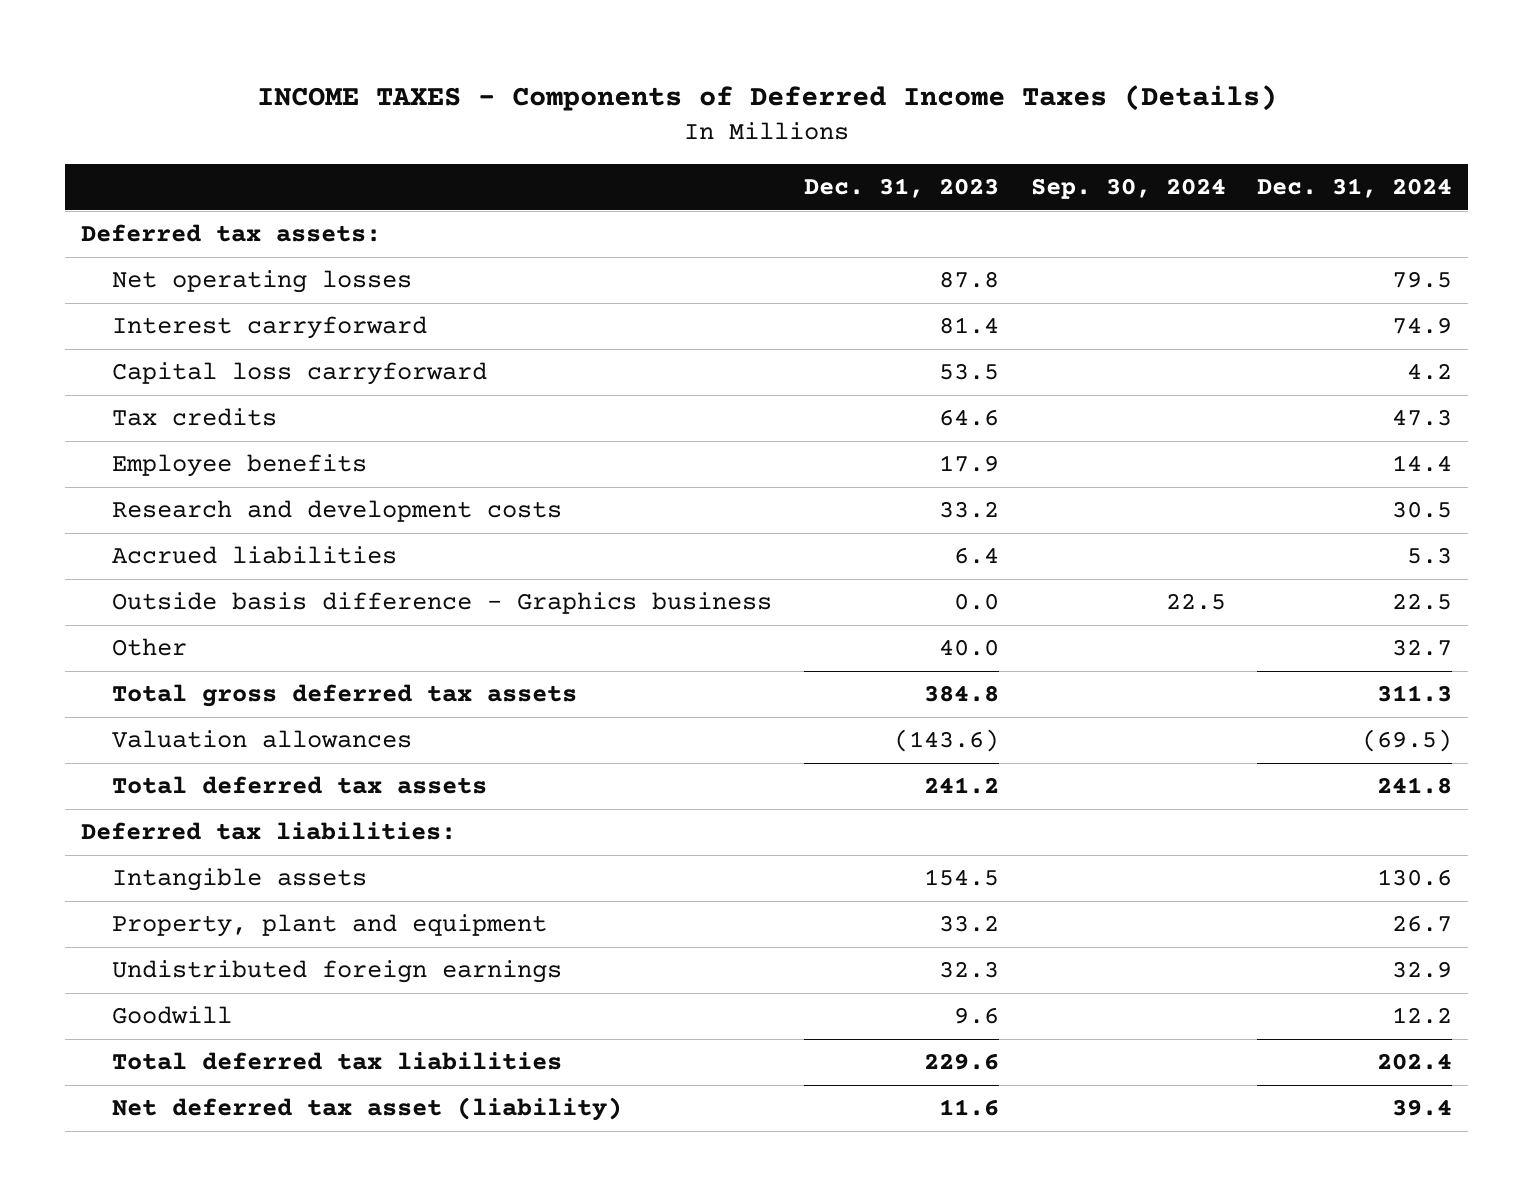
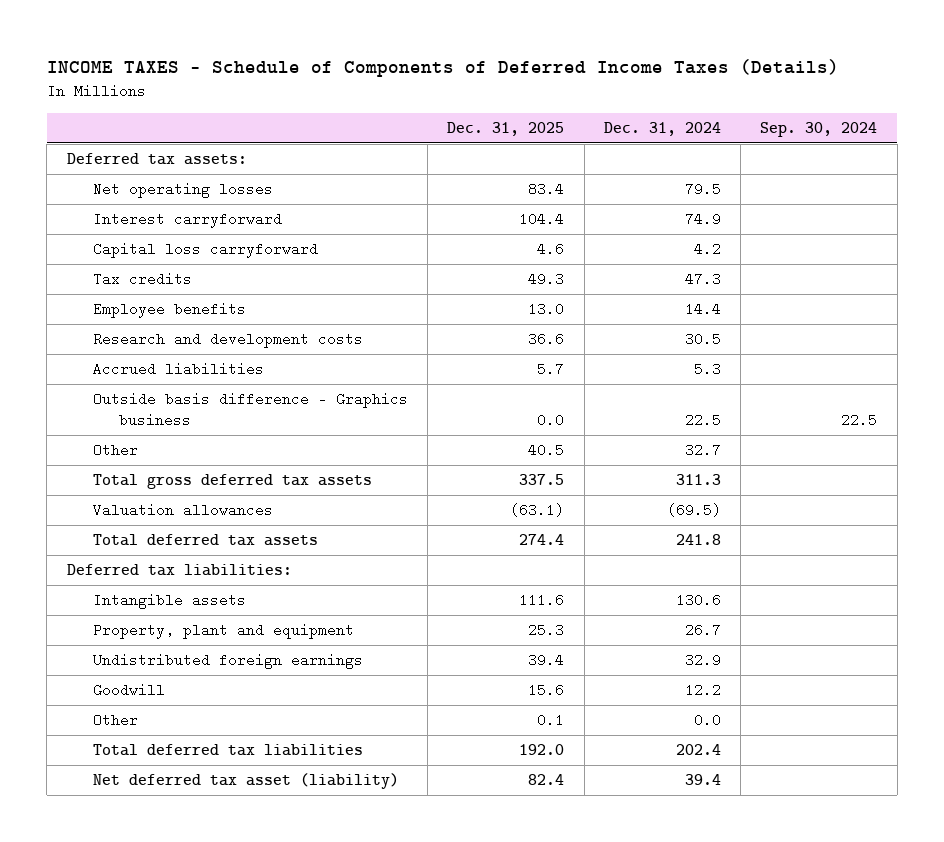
[256,84,1277,111] INCOME TAXES - Components of Deferred Income Taxes (Details) -> [46,59,839,78] INCOME TAXES - Schedule of Components of Deferred Income Taxes (Details)
[803,178,999,199] Dec. 31, 2023 -> none
none -> [447,122,565,137] Dec. 31, 2025
none -> [92,713,138,728] Other

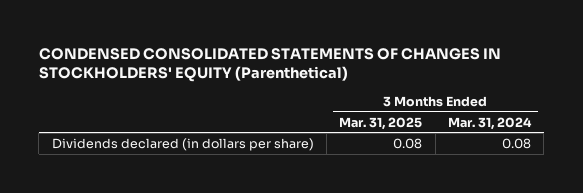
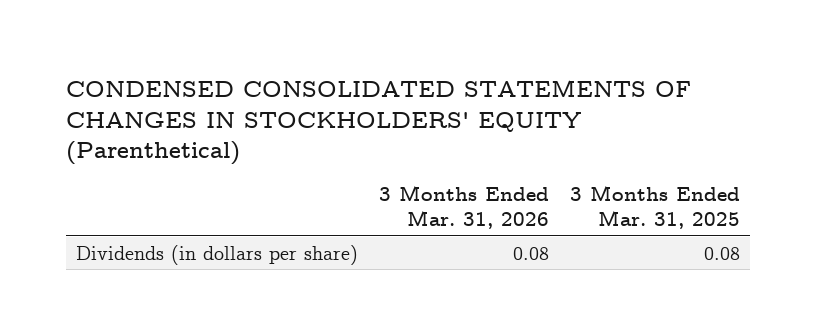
[448,116,533,130] Mar. 31, 2024 -> none
none -> [379,185,550,230] 3 Months Ended Mar. 31, 2026
[51,137,314,151] Dividends declared (in dollars per share) -> [76,245,359,266] Dividends (in dollars per share)

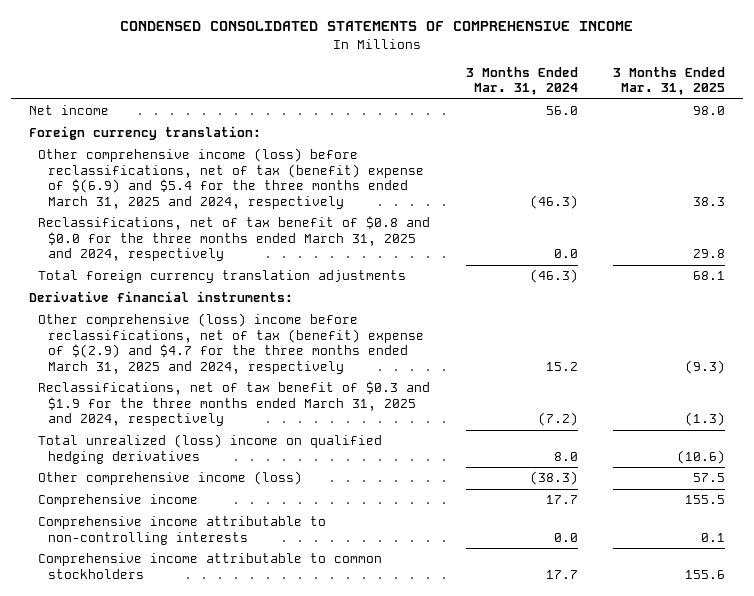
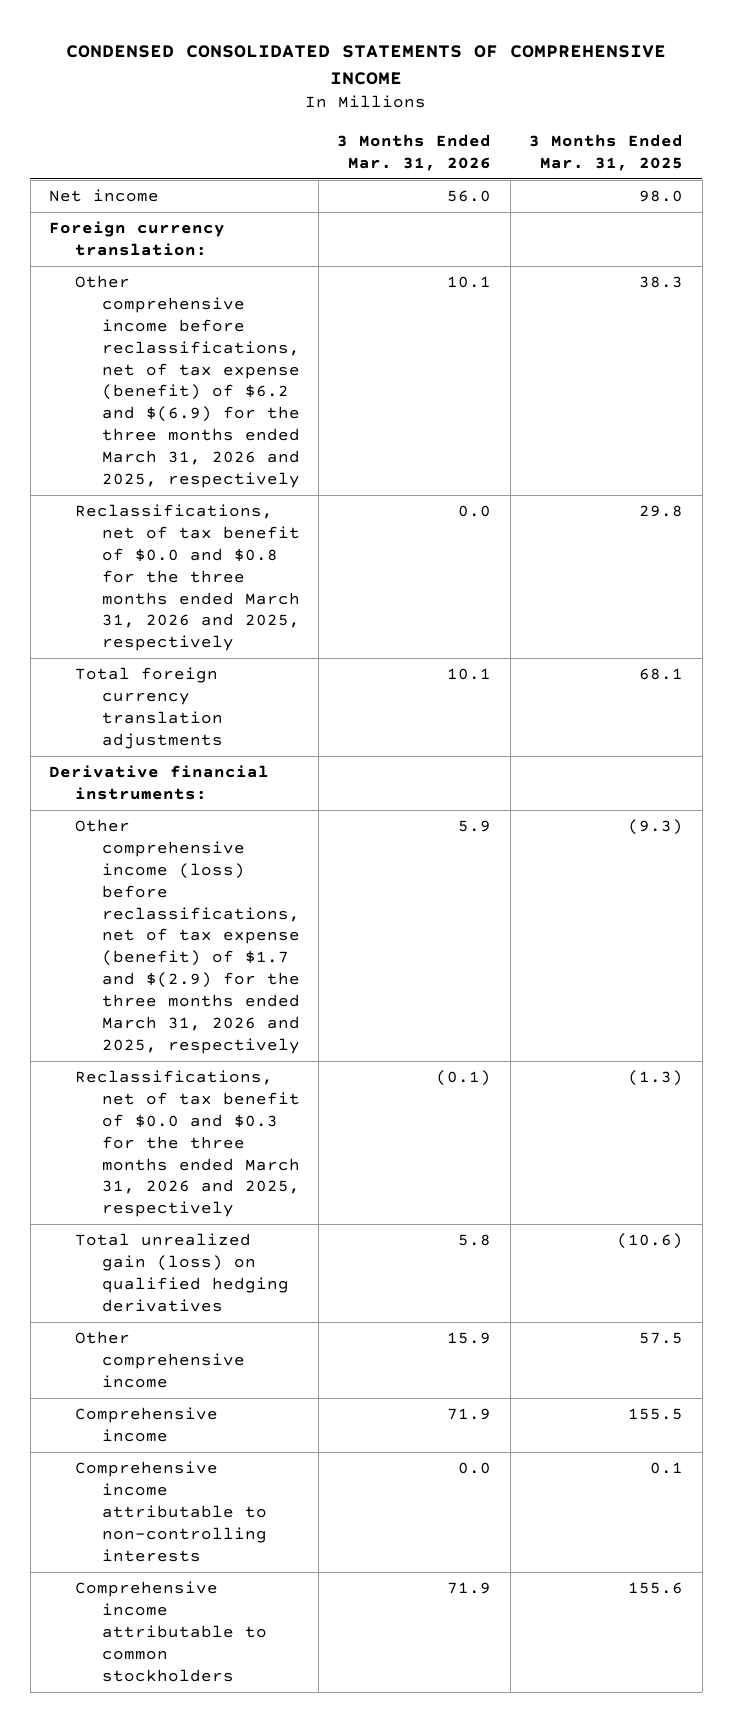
[465,66,578,96] 3 Months Ended Mar. 31, 2024 -> none
none -> [337,133,492,171] 3 Months Ended Mar. 31, 2026
[38,148,424,209] Other comprehensive income (loss) before reclassifications, net of tax (benefit) expense of $(6.9) and $5.4 for the three months ended March 31, 2025 and 2024, respectively -> [75,275,300,488] Other comprehensive income before reclassifications, net of tax expense (benefit) of $6.2 and $(6.9) for the three months ended March 31, 2026 and 2025, respectively
[38,216,431,262] Reclassifications, net of tax benefit of $0.8 and $0.0 for the three months ended March 31, 2025 and 2024, respectively -> [75,504,300,652] Reclassifications, net of tax benefit of $0.0 and $0.8 for the three months ended March 31, 2026 and 2025, respectively
[38,313,424,374] Other comprehensive (loss) income before reclassifications, net of tax (benefit) expense of $(2.9) and $4.7 for the three months ended March 31, 2025 and 2024, respectively -> [75,819,300,1054] Other comprehensive income (loss) before reclassifications, net of tax expense (benefit) of $1.7 and $(2.9) for the three months ended March 31, 2026 and 2025, respectively
[38,381,431,427] Reclassifications, net of tax benefit of $0.3 and $1.9 for the three months ended March 31, 2025 and 2024, respectively -> [75,1070,300,1218] Reclassifications, net of tax benefit of $0.0 and $0.3 for the three months ended March 31, 2026 and 2025, respectively
[38,434,383,464] Total unrealized (loss) income on qualified hedging derivatives -> [75,1233,289,1312] Total unrealized gain (loss) on qualified hedging derivatives
[38,471,303,486] Other comprehensive income (loss) -> [75,1331,245,1388] Other comprehensive income

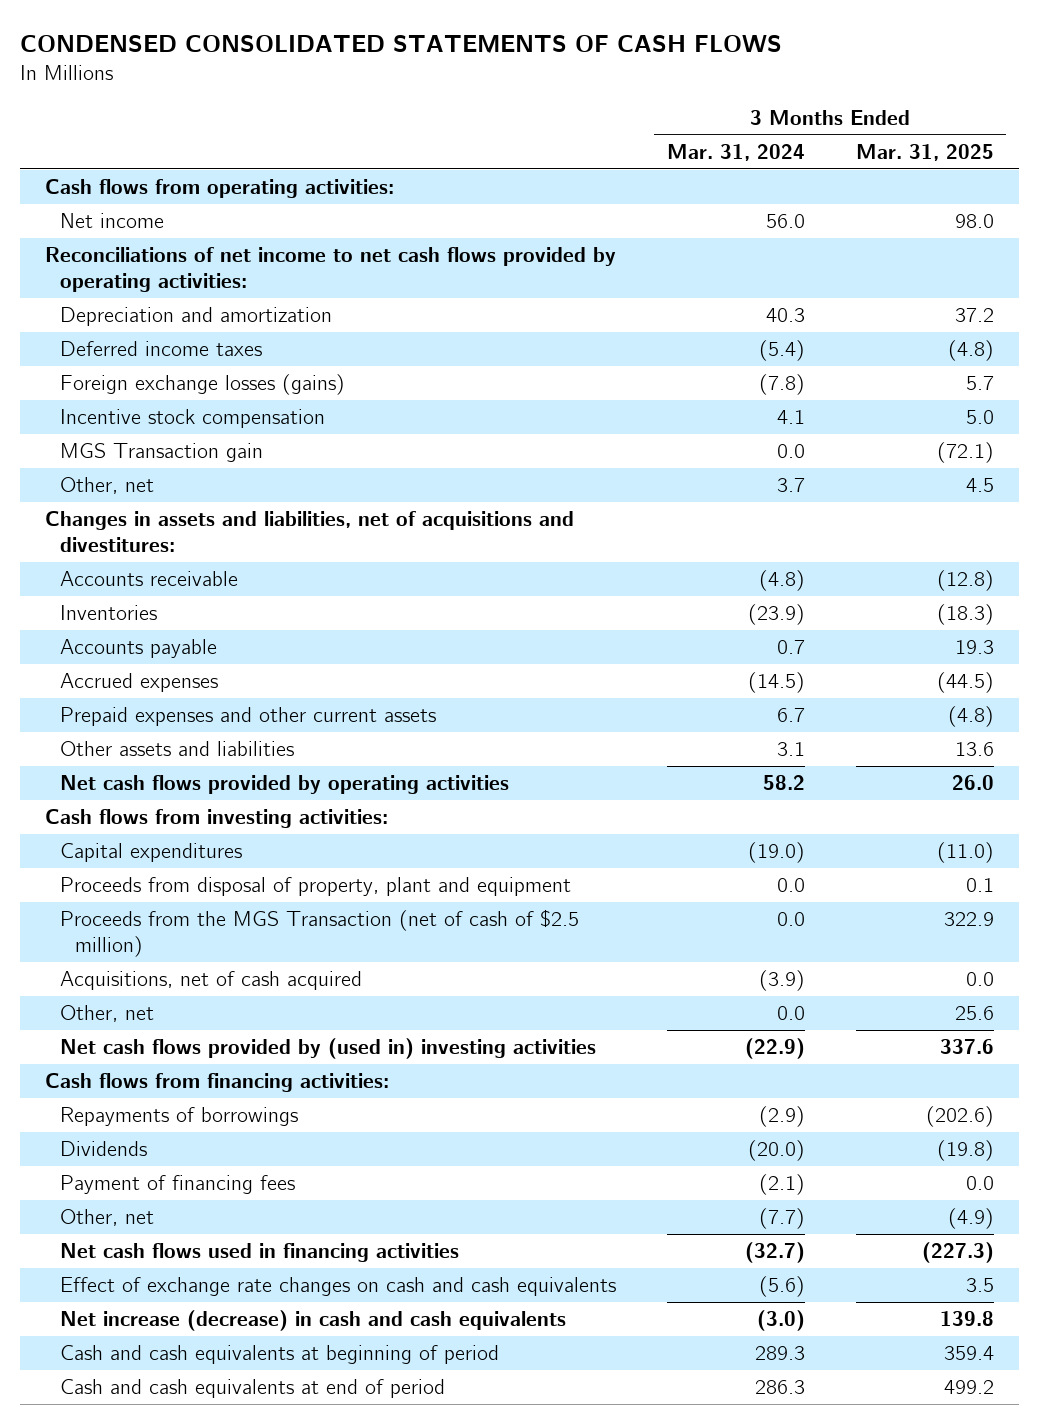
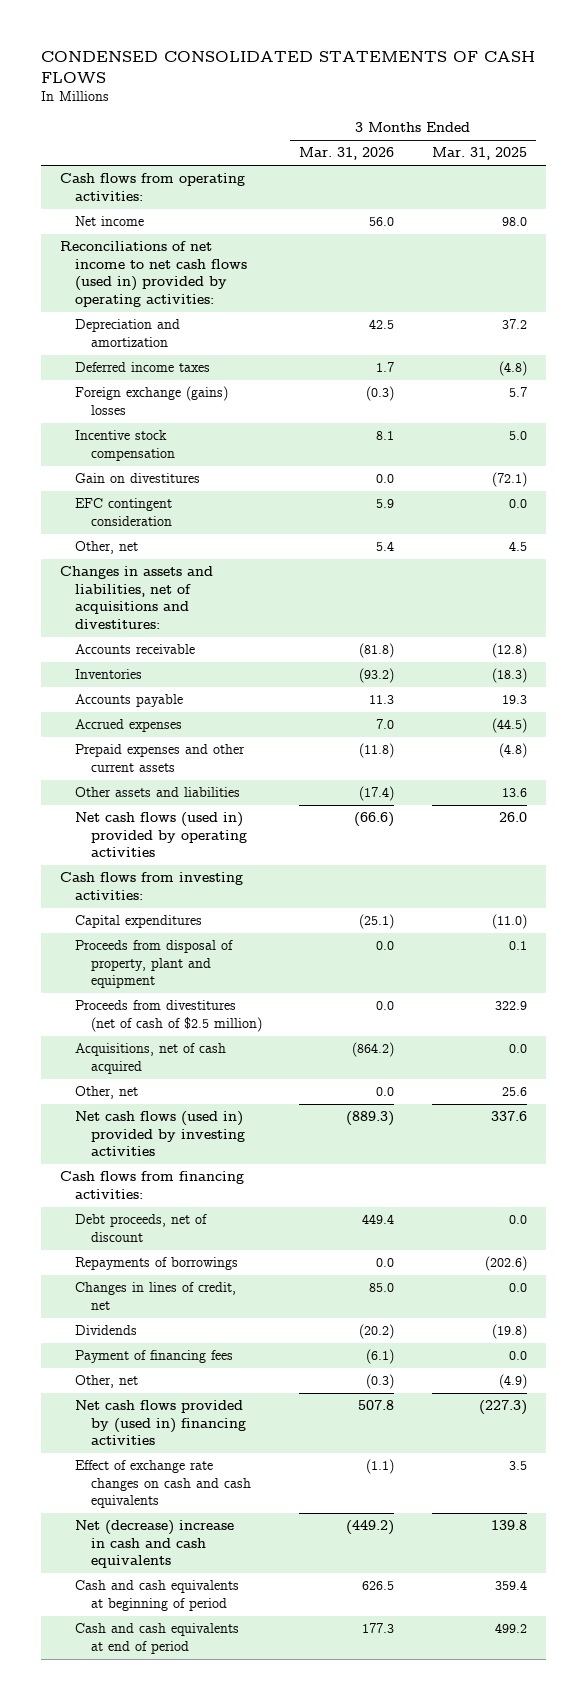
[666,143,805,161] Mar. 31, 2024 -> none
none -> [299,147,395,161] Mar. 31, 2026
[45,247,617,292] Reconciliations of net income to net cash flows provided by operating activities: -> [59,241,248,307] Reconciliations of net income to net cash flows (used in) provided by operating activities:
[60,374,346,396] Foreign exchange losses (gains) -> [75,386,229,415] Foreign exchange (gains) losses
[60,443,264,463] MGS Transaction gain -> [75,473,201,484] Gain on divestitures
none -> [75,498,173,526] EFC contingent consideration
[60,775,510,795] Net cash flows provided by operating activities -> [75,812,247,858] Net cash flows (used in) provided by operating activities
[60,909,580,957] Proceeds from the MGS Transaction (net of cash of $2.5 million) -> [75,1000,262,1032] Proceeds from divestitures (net of cash of $2.5 million)
[60,1038,597,1060] Net cash flows provided by (used in) investing activities -> [75,1111,245,1157] Net cash flows (used in) provided by investing activities
none -> [75,1214,208,1242] Debt proceeds, net of discount
none -> [75,1282,237,1310] Changes in lines of credit, net
[60,1243,460,1263] Net cash flows used in financing activities -> [75,1400,246,1446] Net cash flows provided by (used in) financing activities
[60,1310,567,1332] Net increase (decrease) in cash and cash equivalents -> [75,1520,235,1569] Net (decrease) increase in cash and cash equivalents

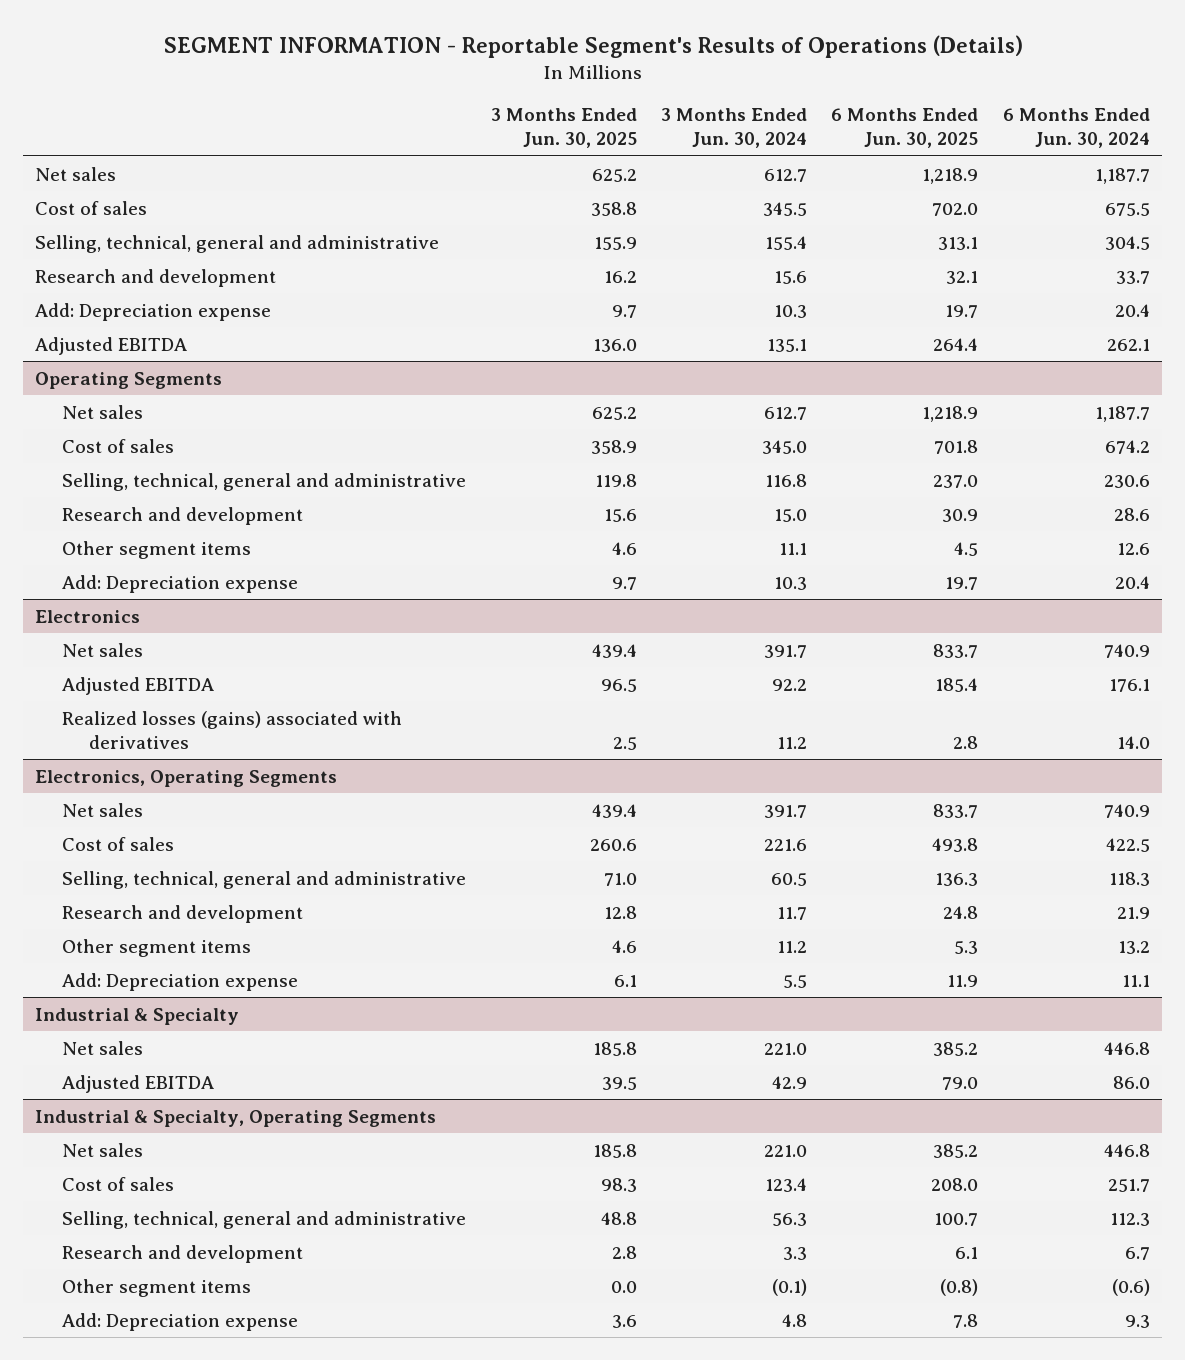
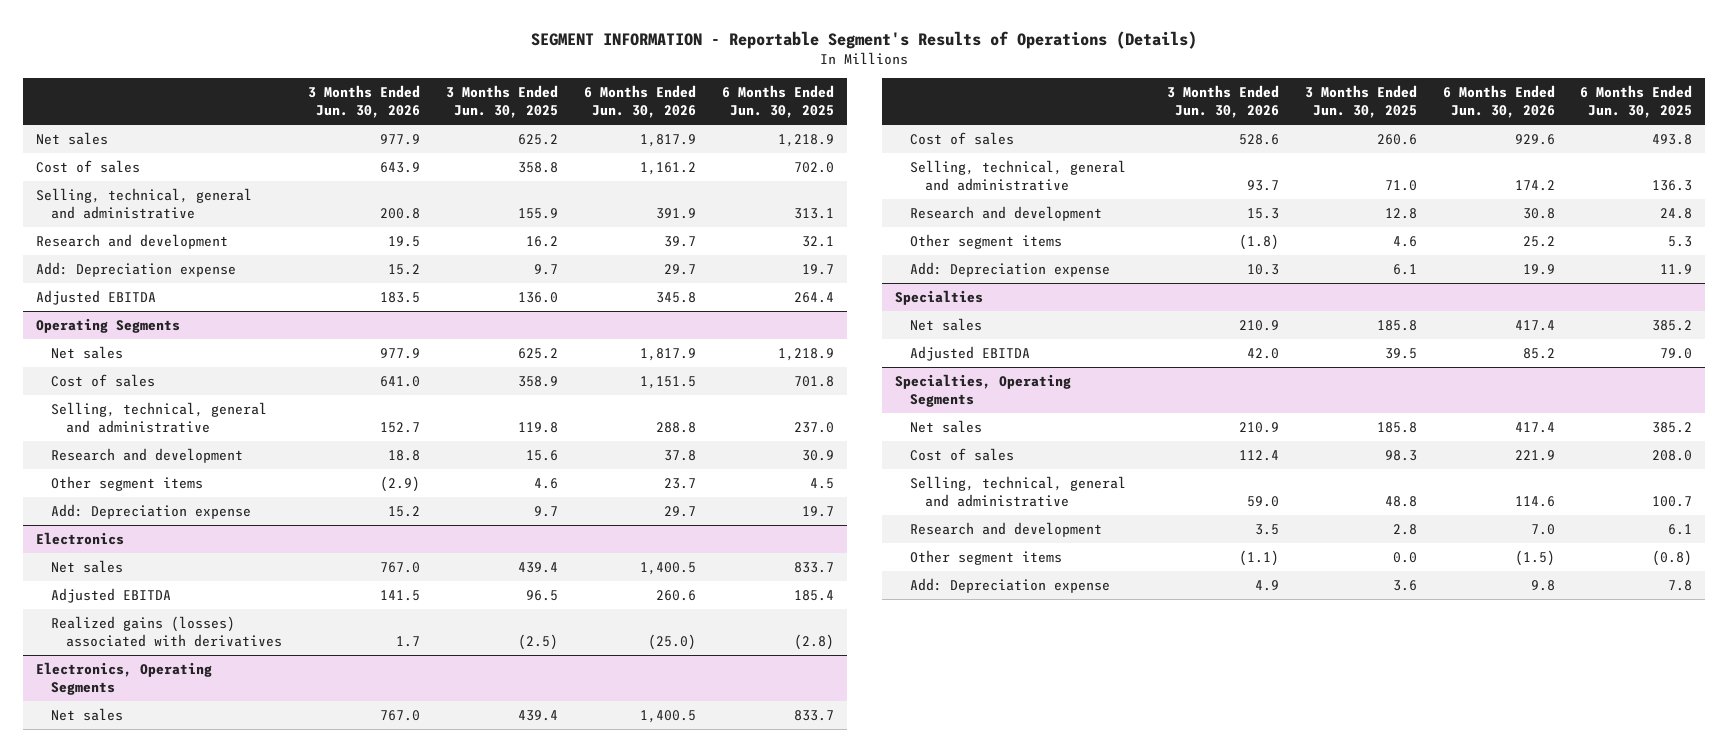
[660,108,807,149] 3 Months Ended Jun. 30, 2024 -> none
[1002,108,1150,149] 6 Months Ended Jun. 30, 2024 -> none
none -> [307,85,420,119] 3 Months Ended Jun. 30, 2026
none -> [583,85,696,119] 6 Months Ended Jun. 30, 2026
[62,710,403,749] Realized losses (gains) associated with derivatives -> [50,616,282,647] Realized gains (losses) associated with derivatives
[612,736,637,750] 2.5 -> [517,633,558,650] (2.5)
[953,735,979,749] 2.8 -> [793,633,834,650] (2.8)
[35,1007,240,1025] Industrial & Specialty -> none
none -> [894,290,983,306] Specialties
[35,1109,437,1127] Industrial & Specialty, Operating Segments -> none
none -> [894,374,1071,407] Specialties, Operating Segments

